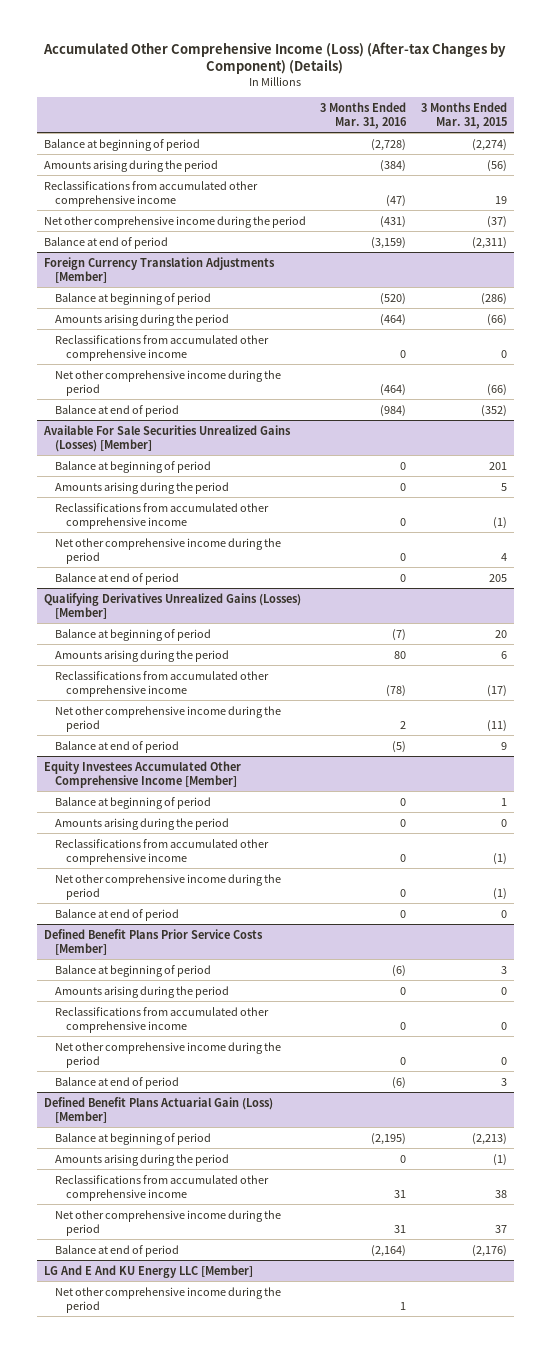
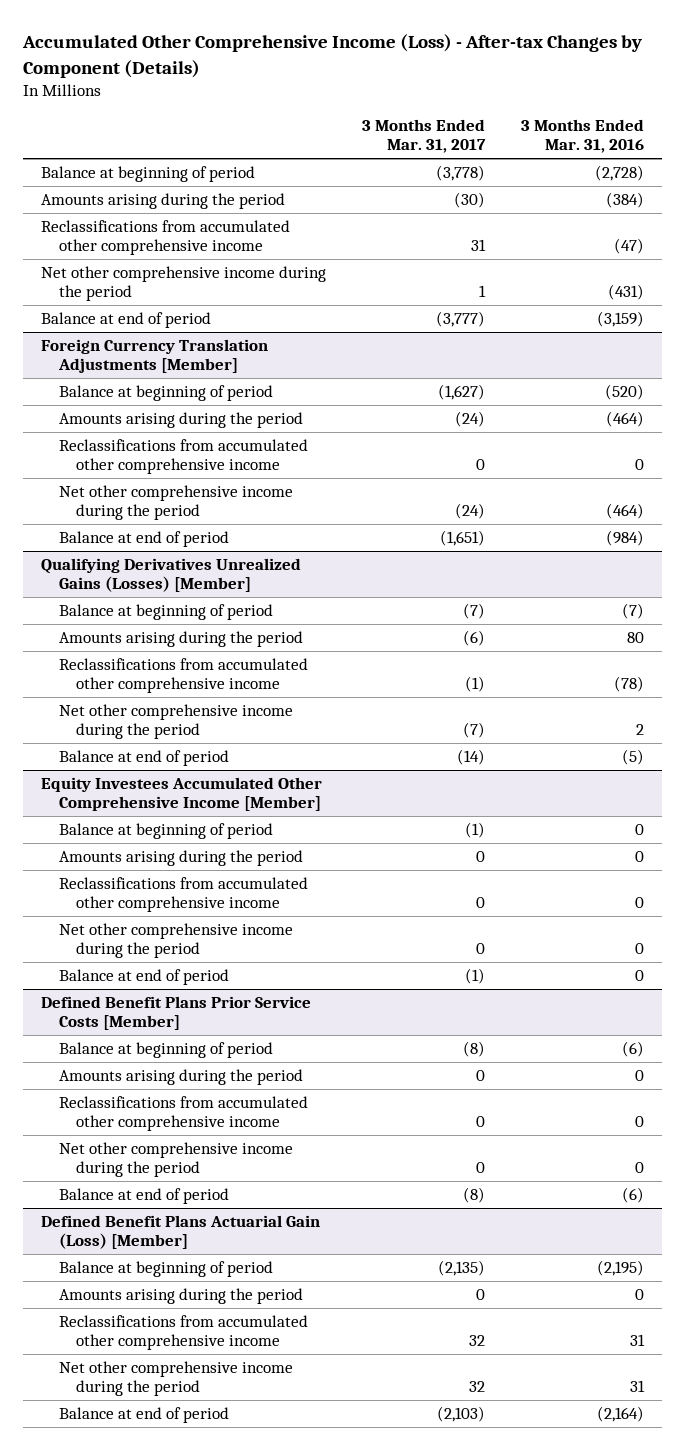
[43,41,507,75] Accumulated Other Comprehensive Income (Loss) (After-tax Changes by Component) (Details) -> [22,34,643,78] Accumulated Other Comprehensive Income (Loss) - After-tax Changes by Component (Details)
[421,101,508,129] 3 Months Ended Mar. 31, 2015 -> none
none -> [362,119,487,154] 3 Months Ended Mar. 31, 2017
[42,424,291,452] Available For Sale Securities Unrealized Gains (Losses) [Member] -> none
[54,460,211,473] Balance at beginning of period -> none
[54,481,229,494] Amounts arising during the period -> none
[54,502,269,529] Reclassifications from accumulated other comprehensive income -> none
[54,537,281,564] Net other comprehensive income during the period -> none
[54,572,179,585] Balance at end of period -> none
[43,1264,253,1278] LG And E And KU Energy LLC [Member] -> none
[54,1286,281,1313] Net other comprehensive income during the period -> none

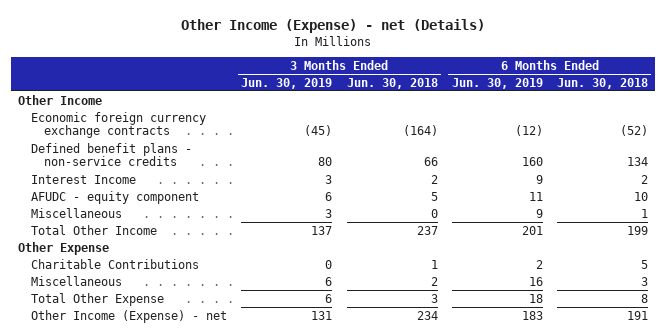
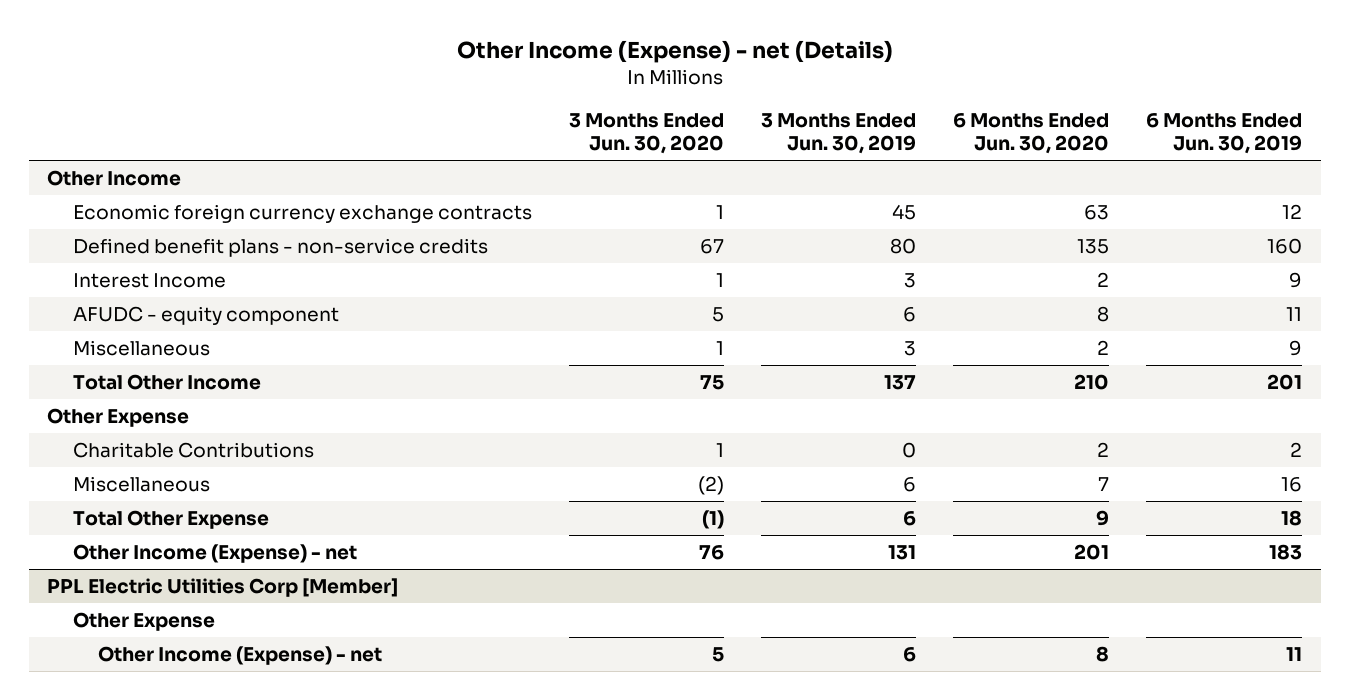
[346,77,438,89] Jun. 30, 2018 -> none
[556,77,648,89] Jun. 30, 2018 -> none
none -> [568,112,724,155] 3 Months Ended Jun. 30, 2020
none -> [953,112,1110,155] 6 Months Ended Jun. 30, 2020
[304,125,333,137] (45) -> [891,204,916,221] 45
[514,125,543,137] (12) -> [1282,204,1303,220] 12
none -> [47,578,399,598] PPL Electric Utilities Corp [Member]
none -> [72,612,215,632] Other Expense
none -> [97,646,382,666] Other Income (Expense) - net

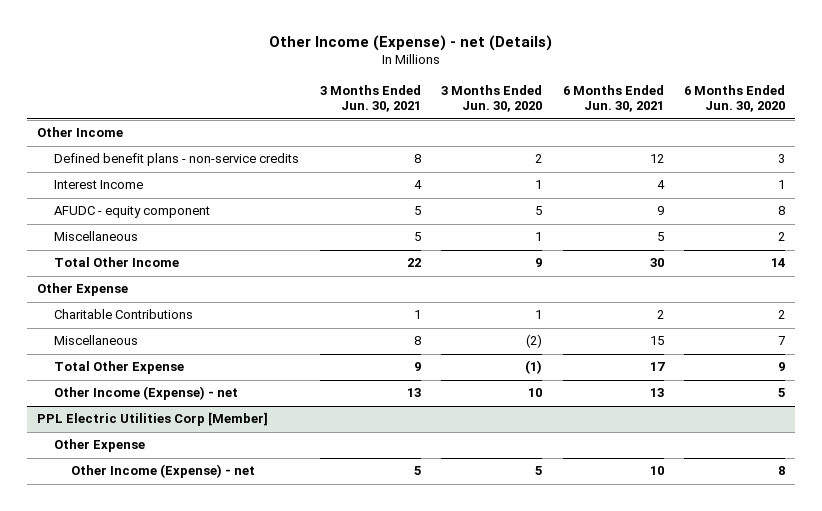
[760,112,916,155] 3 Months Ended Jun. 30, 2019 -> none
[1146,112,1303,155] 6 Months Ended Jun. 30, 2019 -> none
none -> [319,84,421,113] 3 Months Ended Jun. 30, 2021
none -> [562,84,664,113] 6 Months Ended Jun. 30, 2021
[72,204,532,224] Economic foreign currency exchange contracts -> none
[699,239,724,255] 67 -> [535,154,543,164] 2
[1077,239,1110,255] 135 -> [778,154,786,164] 3
[1097,272,1110,288] 2 -> [778,180,786,190] 1
[699,375,724,391] 75 -> [535,258,543,268] 9
[1074,374,1110,391] 210 -> [771,258,786,268] 14
[698,545,724,561] 76 -> [528,388,543,398] 10
[1074,544,1110,561] 201 -> [778,388,786,398] 5

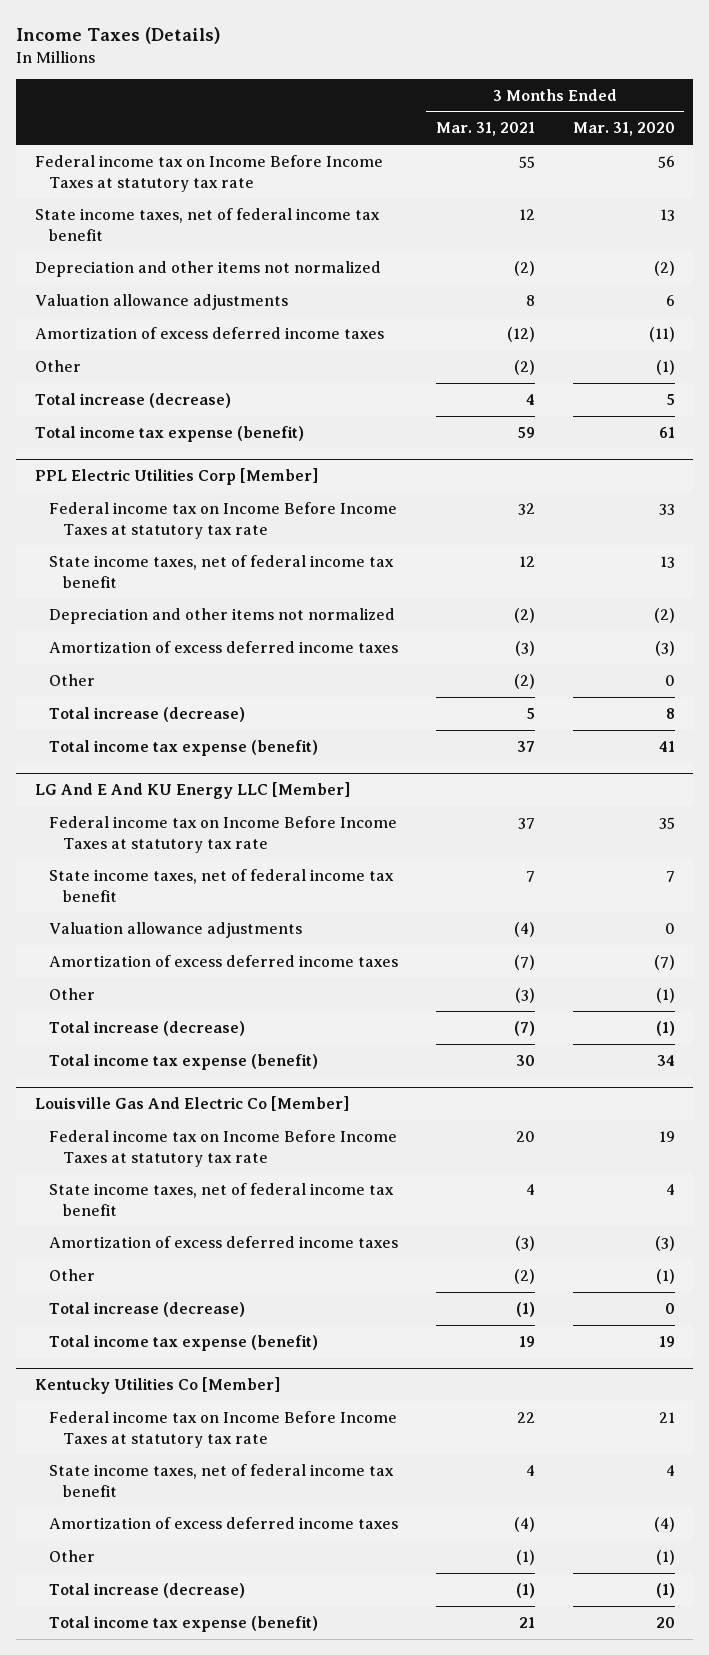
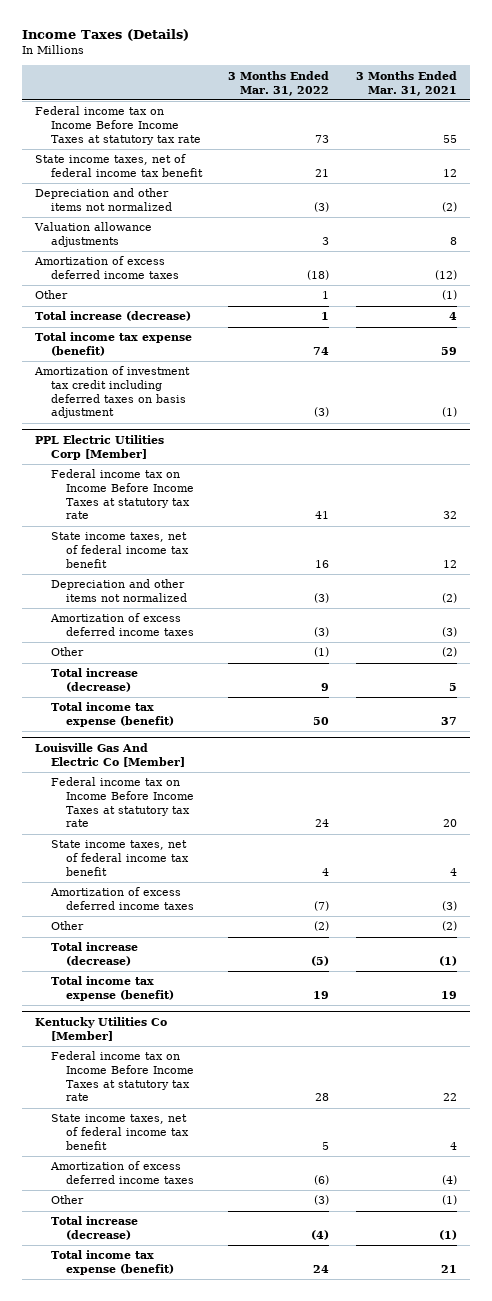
[572,122,675,137] Mar. 31, 2020 -> none
none -> [228,70,330,96] 3 Months Ended Mar. 31, 2022
[513,359,535,375] (2) -> [441,290,457,301] (1)
none -> [34,366,191,419] Amortization of investment tax credit including deferred taxes on basis adjustment
[34,782,350,800] LG And E And KU Energy LLC [Member] -> none
[48,815,397,853] Federal income tax on Income Before Income Taxes at statutory tax rate -> none
[48,868,394,902] State income taxes, net of federal income tax benefit -> none
[48,921,302,938] Valuation allowance adjustments -> none
[48,954,398,967] Amortization of excess deferred income taxes -> none
[48,987,95,1000] Other -> none
[48,1020,245,1036] Total increase (decrease) -> none
[48,1053,318,1070] Total income tax expense (benefit) -> none

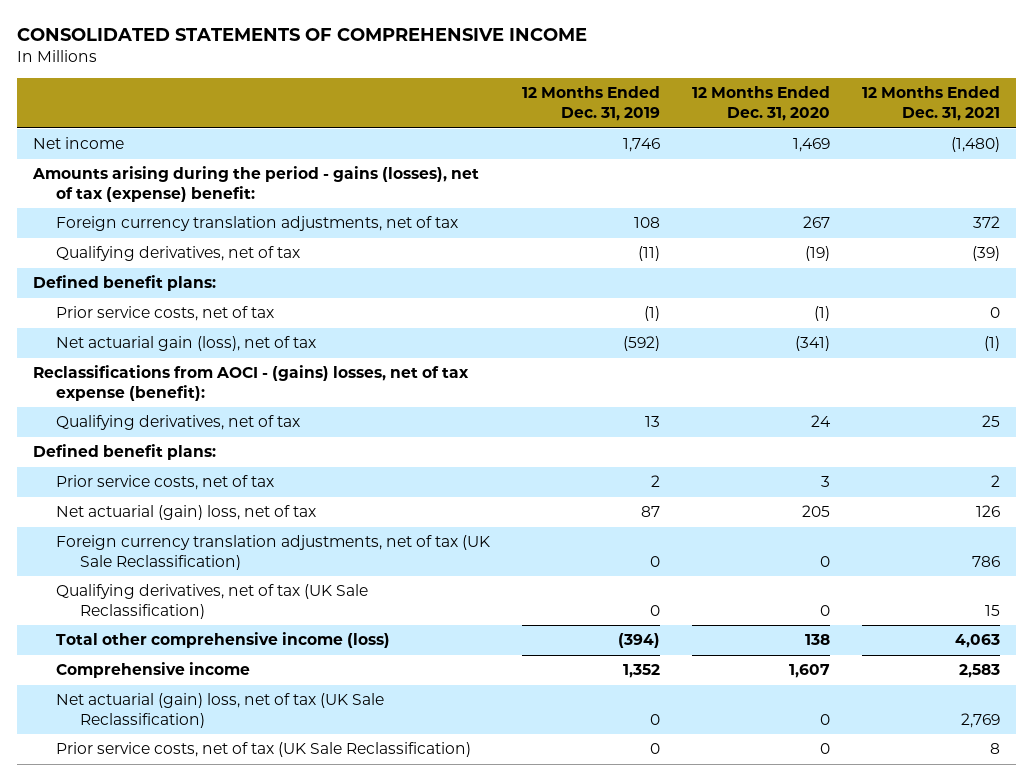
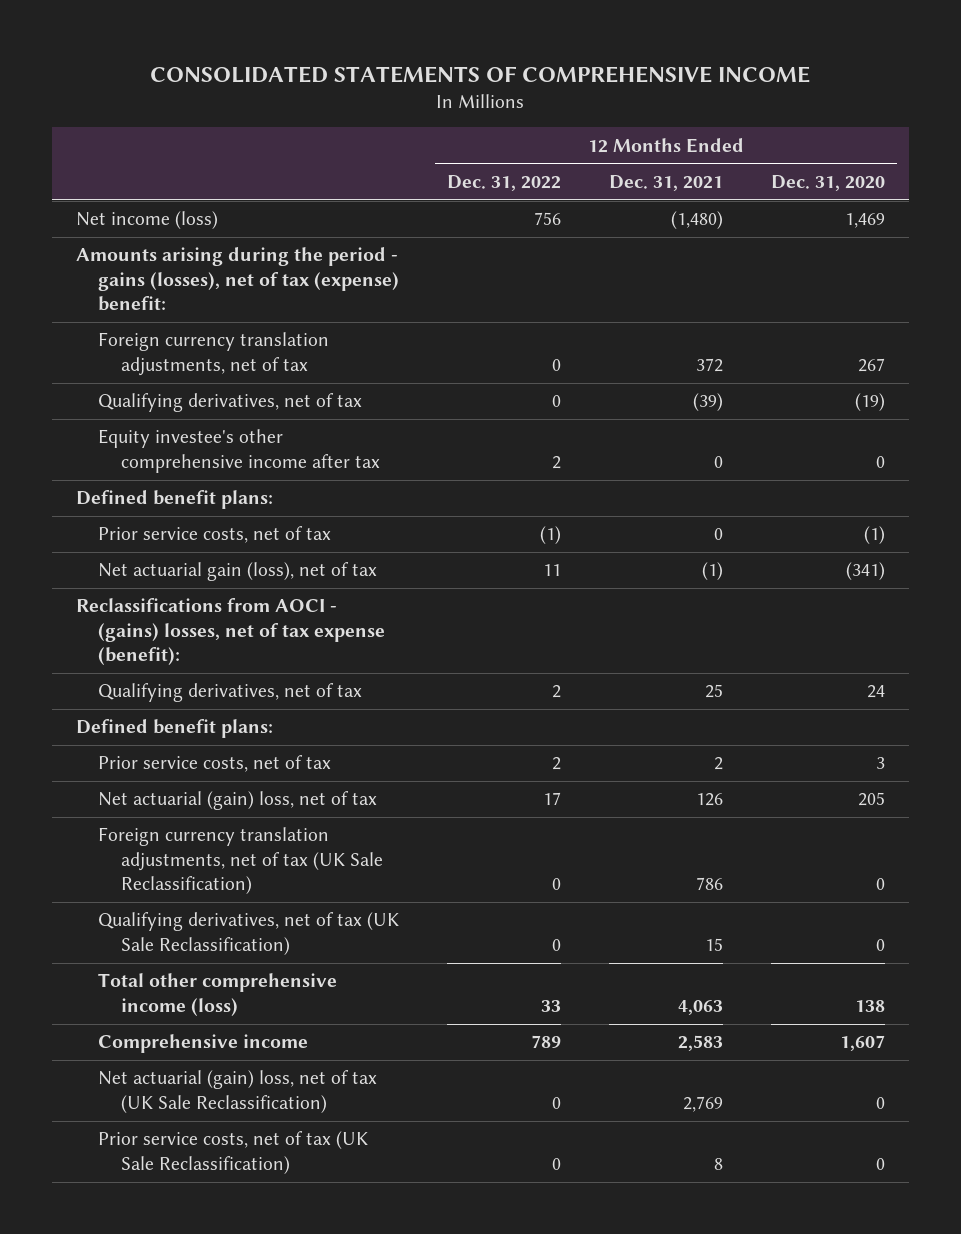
[522,86,661,122] 12 Months Ended Dec. 31, 2019 -> none
none -> [447,175,562,192] Dec. 31, 2022
[33,137,125,150] Net income -> [75,211,218,230] Net income (loss)
none -> [98,429,381,473] Equity investee's other comprehensive income after tax

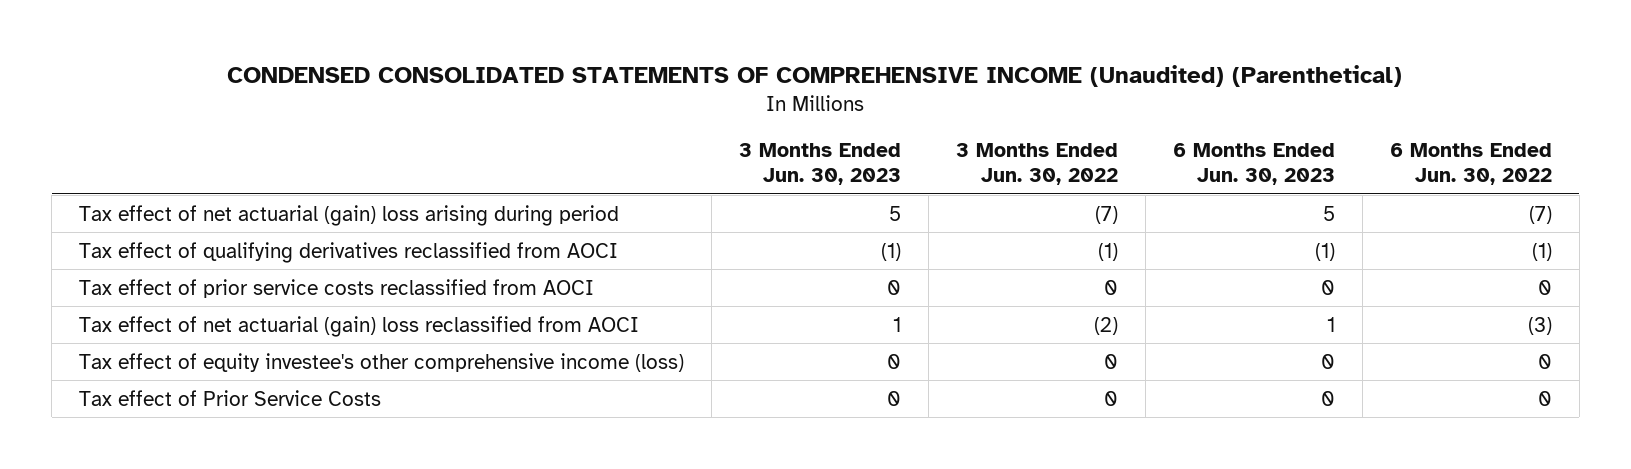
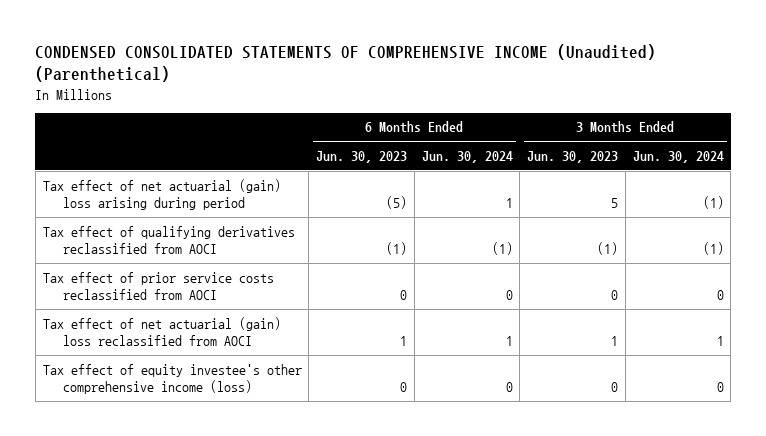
[955,142,1118,186] 3 Months Ended Jun. 30, 2022 -> none
[1389,142,1552,186] 6 Months Ended Jun. 30, 2022 -> none
none -> [421,150,513,163] Jun. 30, 2024
none -> [632,150,724,163] Jun. 30, 2024
[1322,205,1335,221] 5 -> [386,196,408,210] (5)
[79,389,382,406] Tax effect of Prior Service Costs -> none

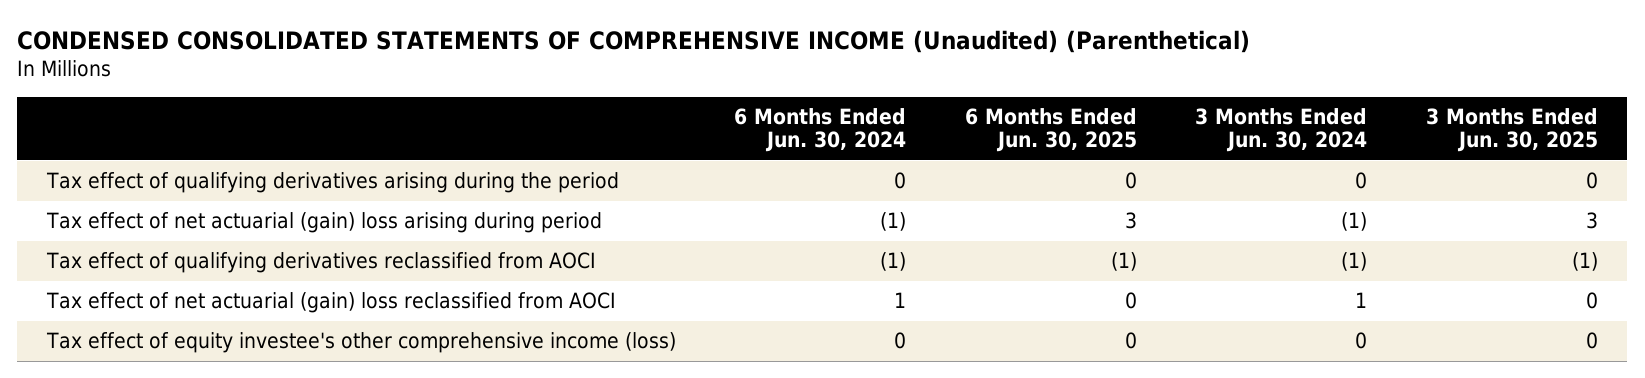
[316,150,408,163] Jun. 30, 2023 -> none
[527,150,619,163] Jun. 30, 2023 -> none
none -> [964,107,1137,153] 6 Months Ended Jun. 30, 2025
none -> [1426,107,1599,153] 3 Months Ended Jun. 30, 2025
none -> [45,172,619,194] Tax effect of qualifying derivatives arising during the period
[505,198,513,209] 1 -> [880,212,907,232] (1)
[42,271,274,301] Tax effect of prior service costs reclassified from AOCI -> none

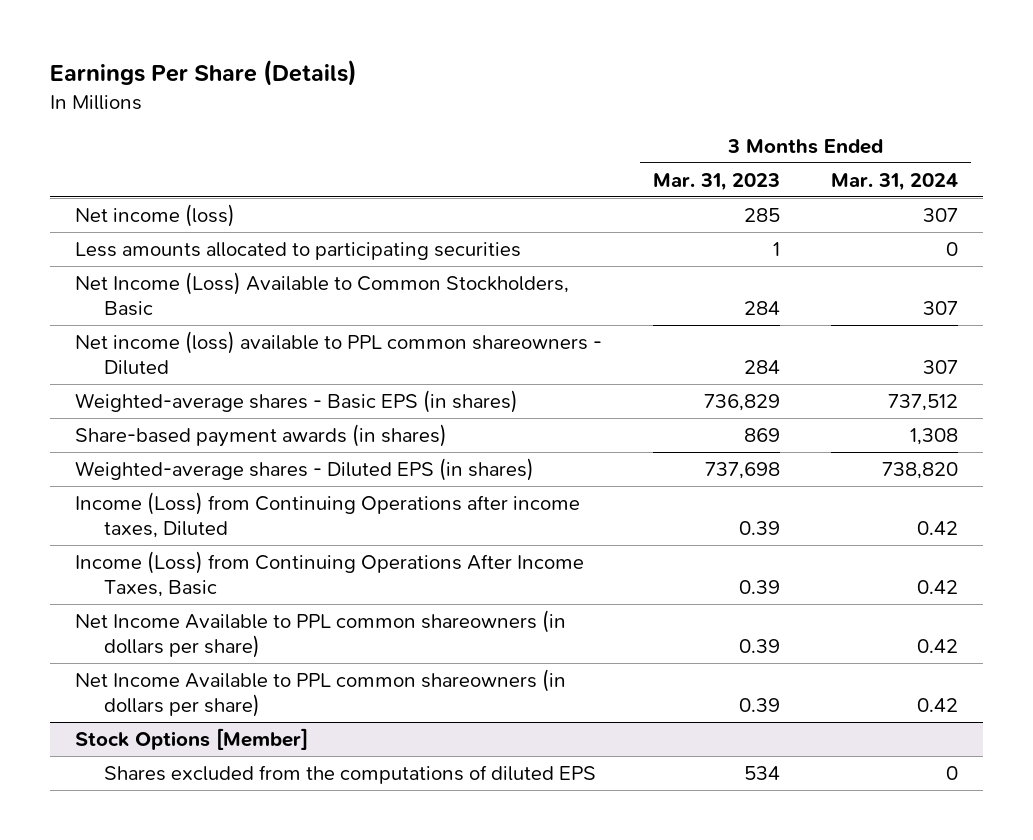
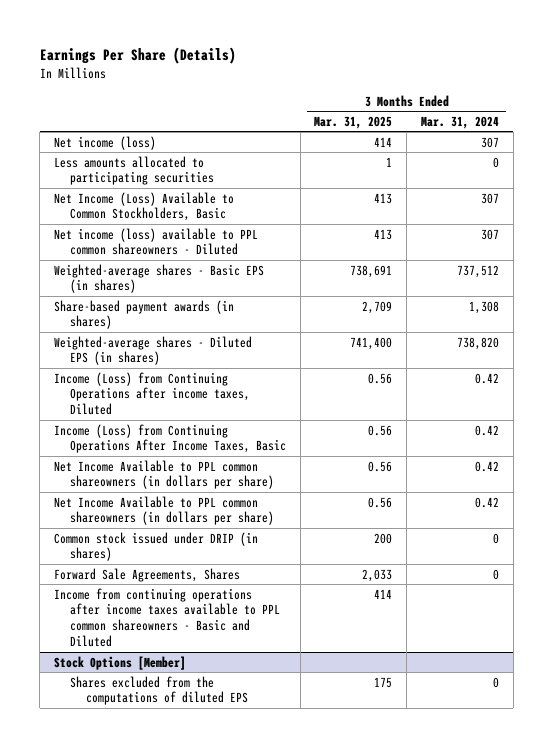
[653,172,781,191] Mar. 31, 2023 -> none
none -> [314,115,393,129] Mar. 31, 2025
none -> [54,531,259,562] Common stock issued under DRIP (in shares)
none -> [54,567,241,582] Forward Sale Agreements, Shares
none -> [54,587,281,648] Income from continuing operations after income taxes available to PPL common shareowners - Basic and Diluted

